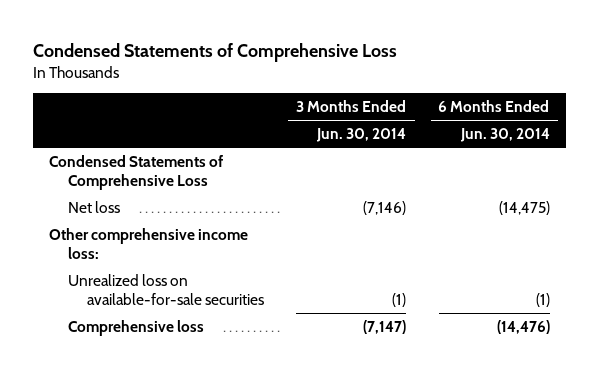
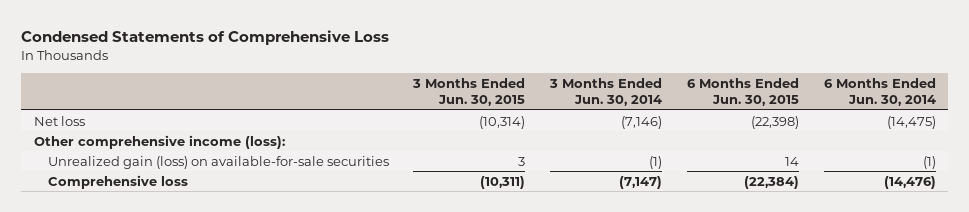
none -> [412,77,526,107] 3 Months Ended Jun. 30, 2015
none -> [686,77,799,107] 6 Months Ended Jun. 30, 2015
[49,154,224,190] Condensed Statements of Comprehensive Loss -> none
[49,227,249,259] Other comprehensive income loss: -> [33,134,285,149] Other comprehensive income (loss):
[68,273,265,305] Unrealized loss on available-for-sale securities -> [47,155,389,169] Unrealized gain (loss) on available-for-sale securities

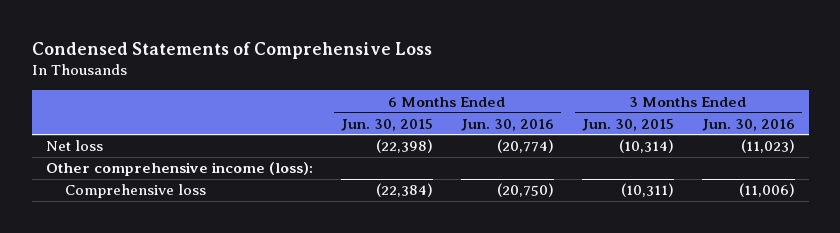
[549,77,663,107] 3 Months Ended Jun. 30, 2014 -> none
[823,77,936,107] 6 Months Ended Jun. 30, 2014 -> none
none -> [460,118,554,131] Jun. 30, 2016
none -> [701,118,795,131] Jun. 30, 2016
[47,155,389,169] Unrealized gain (loss) on available-for-sale securities -> none

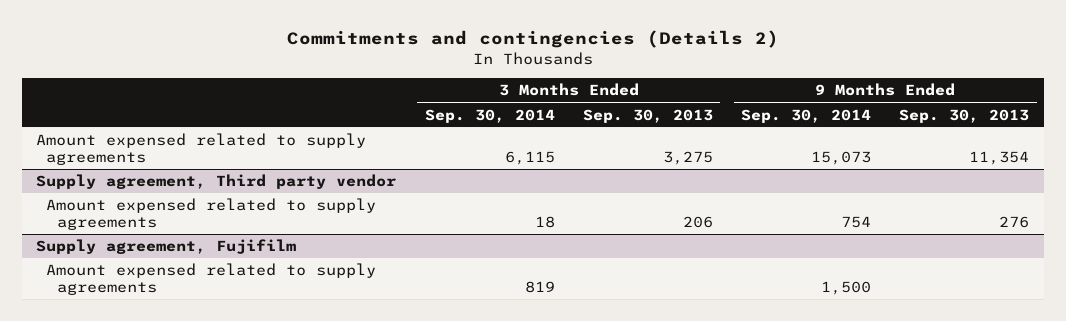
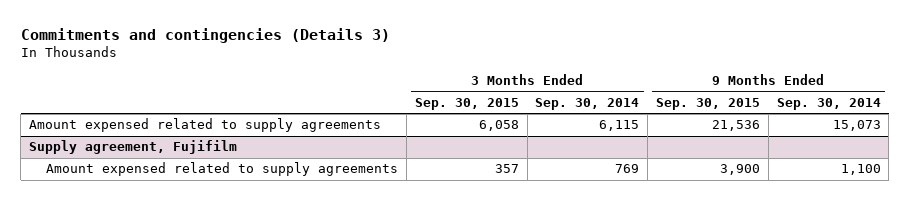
[286,30,779,49] Commitments and contingencies (Details 2) -> [20,28,390,44] Commitments and contingencies (Details 3)
[582,108,713,123] Sep. 30, 2013 -> none
[899,108,1030,123] Sep. 30, 2013 -> none
none -> [414,98,519,111] Sep. 30, 2015
none -> [656,98,761,111] Sep. 30, 2015
[36,174,397,190] Supply agreement, Third party vendor -> none
[46,198,377,231] Amount expensed related to supply agreements -> none
[524,281,555,294] 819 -> [615,164,640,174] 769
[821,281,872,296] 1,500 -> [840,164,881,176] 1,100

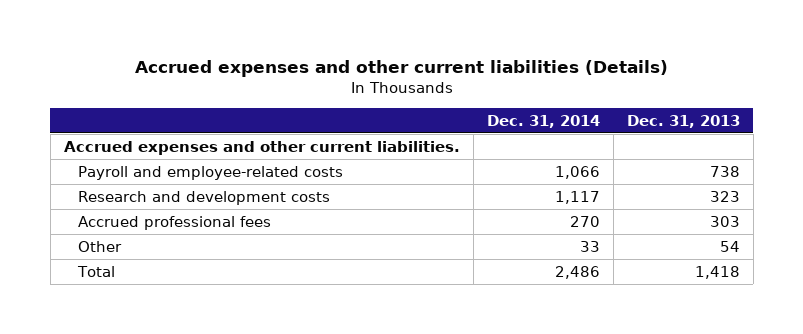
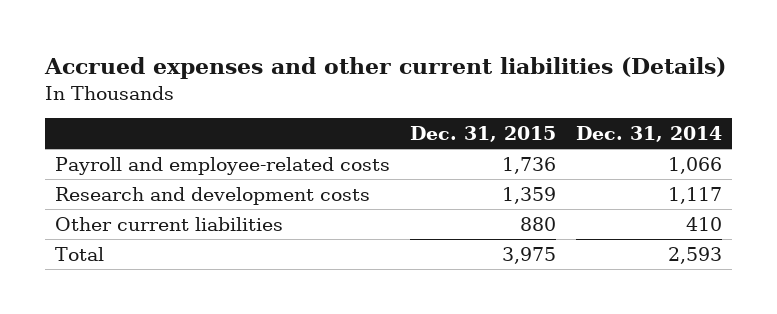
[626,114,740,128] Dec. 31, 2013 -> none
none -> [409,126,556,143] Dec. 31, 2015
[63,141,460,156] Accrued expenses and other current liabilities. -> none
[77,216,271,231] Accrued professional fees -> none
[77,241,122,253] Other -> [55,216,284,231] Other current liabilities
[579,241,600,253] 33 -> [685,216,722,231] 410
[554,266,600,280] 2,486 -> [667,246,722,264] 2,593

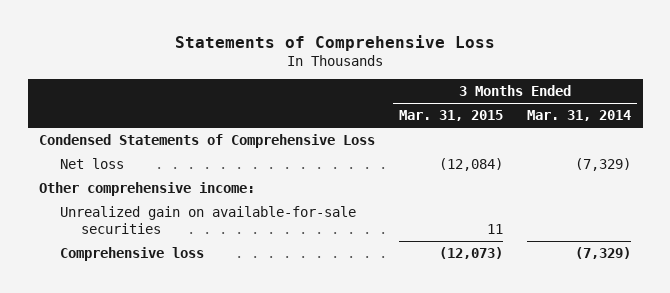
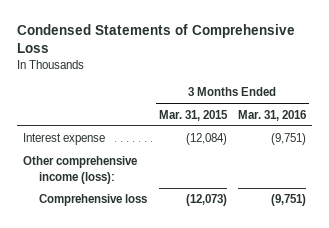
[175,35,496,52] Statements of Comprehensive Loss -> [16,23,295,54] Condensed Statements of Comprehensive Loss
[526,109,631,121] Mar. 31, 2014 -> none
none -> [238,109,307,121] Mar. 31, 2016
[39,133,376,148] Condensed Statements of Comprehensive Loss -> none
[59,205,356,234] Unrealized gain on available-for-sale securities -> none
[59,157,124,169] Net loss -> [22,133,105,146] Interest expense
[39,181,256,196] Other comprehensive income: -> [22,156,137,184] Other comprehensive income (loss):

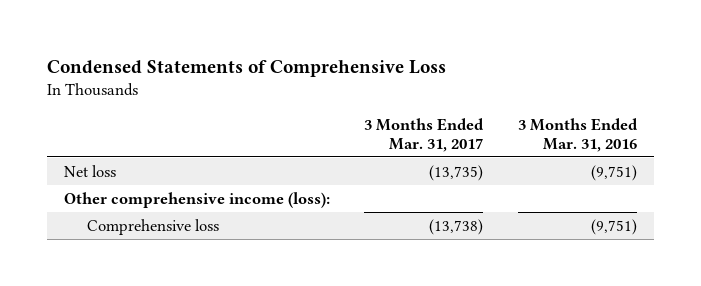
[158,109,228,121] Mar. 31, 2015 -> none
none -> [364,117,485,152] 3 Months Ended Mar. 31, 2017
[22,133,105,146] Interest expense -> [64,164,117,177] Net loss

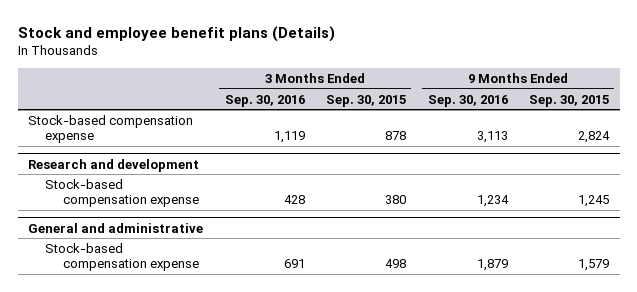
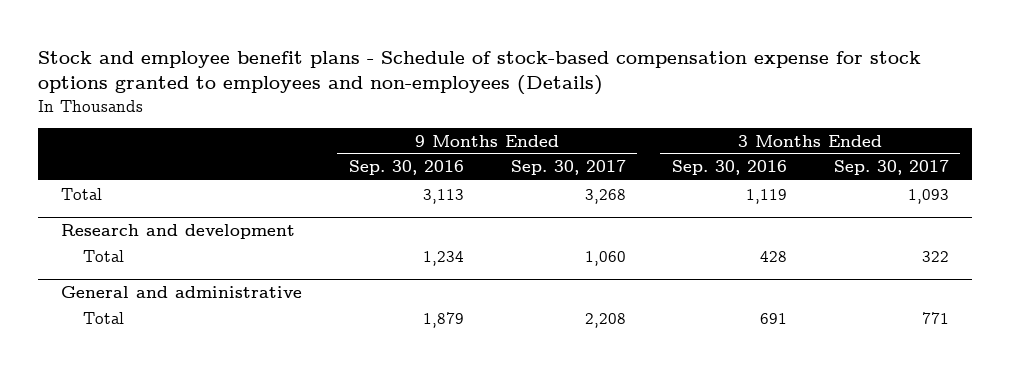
[17,25,335,42] Stock and employee benefit plans (Details) -> [37,50,921,96] Stock and employee benefit plans - Schedule of stock-based compensation expense for stock options granted to employees and non-employees (Details)
[326,94,407,107] Sep. 30, 2015 -> none
[528,94,609,107] Sep. 30, 2015 -> none
none -> [510,160,626,176] Sep. 30, 2017
none -> [833,160,949,176] Sep. 30, 2017
[28,114,194,144] Stock-based compensation expense -> [61,187,103,200] Total
[45,178,199,208] Stock-based compensation expense -> [83,249,125,262] Total
[45,242,199,272] Stock-based compensation expense -> [83,311,125,324] Total

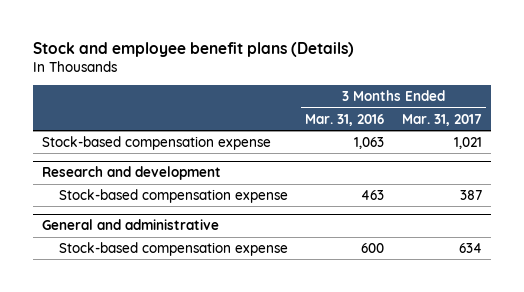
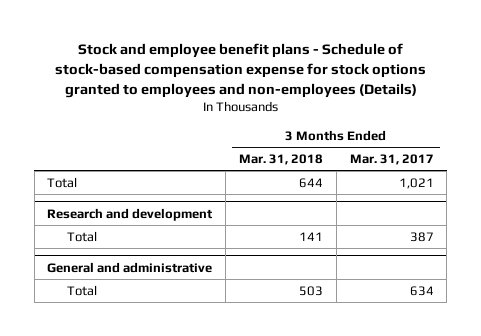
[33,42,355,58] Stock and employee benefit plans (Details) -> [54,43,426,98] Stock and employee benefit plans - Schedule of stock-based compensation expense for stock options granted to employees and non-employees (Details)
[305,113,385,126] Mar. 31, 2016 -> none
none -> [239,153,324,165] Mar. 31, 2018
[42,135,272,150] Stock-based compensation expense -> [47,176,78,188] Total
[59,188,289,203] Stock-based compensation expense -> [66,230,97,242] Total
[59,241,289,256] Stock-based compensation expense -> [66,284,97,296] Total

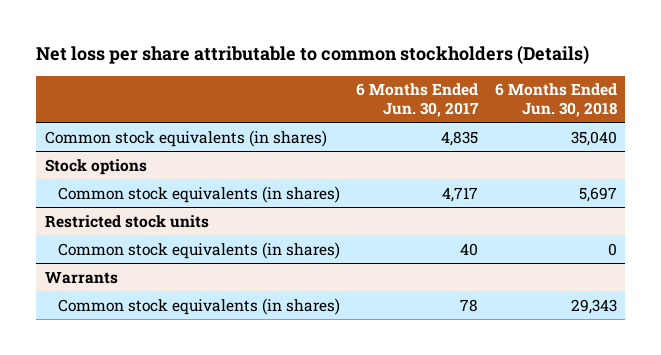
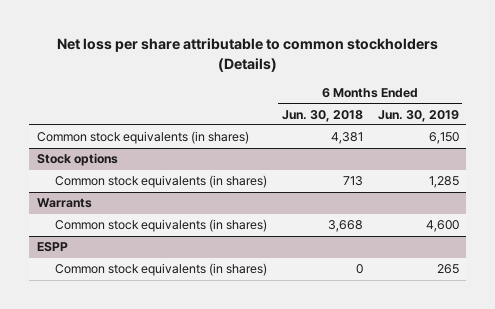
[356,83,480,118] 6 Months Ended Jun. 30, 2017 -> none
none -> [377,109,459,122] Jun. 30, 2019
[570,130,617,146] 35,040 -> [330,132,363,145] 4,381
[44,214,209,228] Restricted stock units -> none
[58,241,341,259] Common stock equivalents (in shares) -> none
[578,186,617,202] 5,697 -> [342,176,363,187] 713
[570,298,617,314] 29,343 -> [327,220,363,233] 3,668
none -> [36,242,68,253] ESPP
none -> [55,263,268,277] Common stock equivalents (in shares)

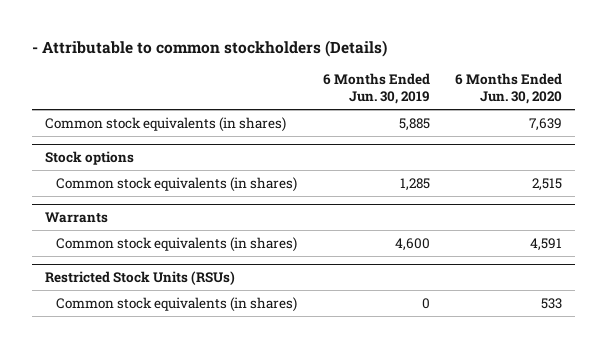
[56,37,438,72] Net loss per share attributable to common stockholders (Details) -> [32,40,388,58] - Attributable to common stockholders (Details)
[281,109,363,122] Jun. 30, 2018 -> none
none -> [455,73,563,105] 6 Months Ended Jun. 30, 2020
[428,132,459,145] 6,150 -> [398,117,430,131] 5,885
[36,242,68,253] ESPP -> none
none -> [44,271,235,286] Restricted Stock Units (RSUs)
[436,264,459,275] 265 -> [421,297,430,309] 0

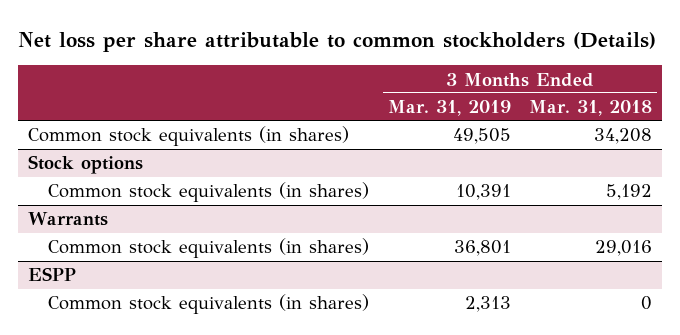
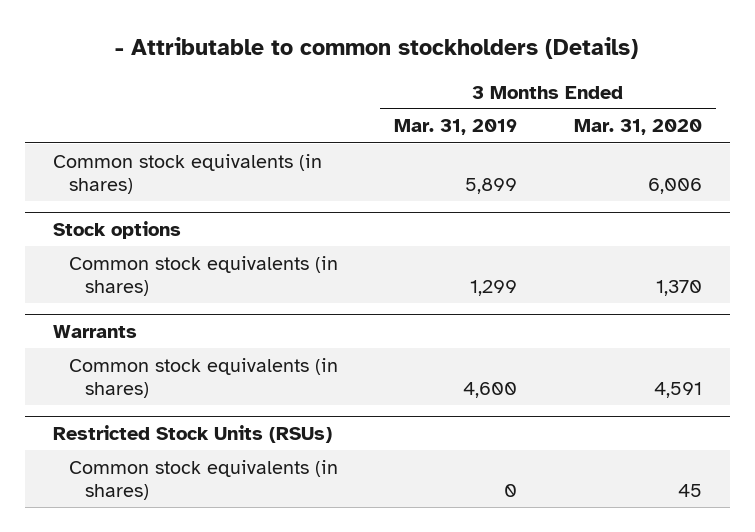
[18,32,657,53] Net loss per share attributable to common stockholders (Details) -> [115,37,639,60] - Attributable to common stockholders (Details)
[529,100,653,117] Mar. 31, 2018 -> none
none -> [573,119,702,136] Mar. 31, 2020
[452,128,511,145] 49,505 -> [465,177,518,194] 5,899
[455,184,511,201] 10,391 -> [470,279,518,296] 1,299
[27,267,76,282] ESPP -> none
[453,240,511,257] 36,801 -> [463,381,518,398] 4,600
none -> [52,425,332,444] Restricted Stock Units (RSUs)
[464,296,511,313] 2,313 -> [504,483,518,497] 0

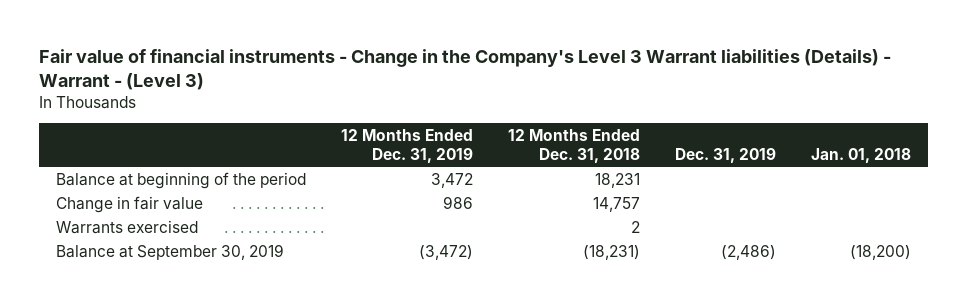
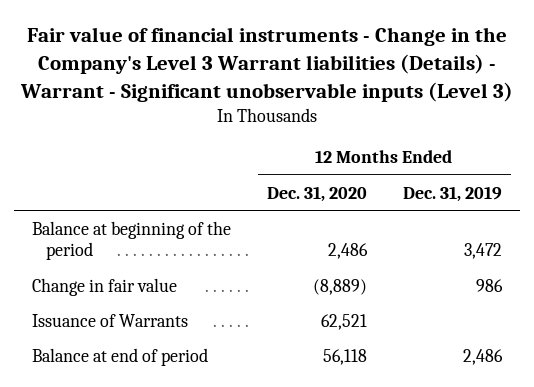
[38,48,891,90] Fair value of financial instruments - Change in the Company's Level 3 Warrant liabilities (Details) - Warrant - (Level 3) -> [20,27,514,102] Fair value of financial instruments - Change in the Company's Level 3 Warrant liabilities (Details) - Warrant - Significant unobservable inputs (Level 3)
[507,128,640,163] 12 Months Ended Dec. 31, 2018 -> none
[674,147,776,163] Dec. 31, 2019 -> none
[810,147,911,163] Jan. 01, 2018 -> none
none -> [267,185,368,202] Dec. 31, 2020
[56,219,199,234] Warrants exercised -> none
none -> [32,313,189,327] Issuance of Warrants
[56,243,285,260] Balance at September 30, 2019 -> [32,347,209,366] Balance at end of period
[419,244,474,260] (3,472) -> [462,348,503,365] 2,486

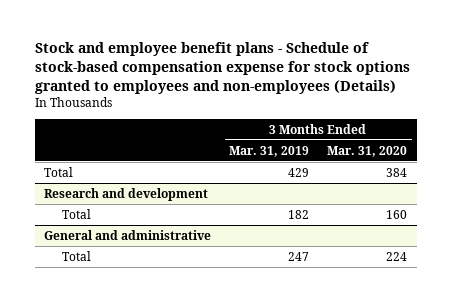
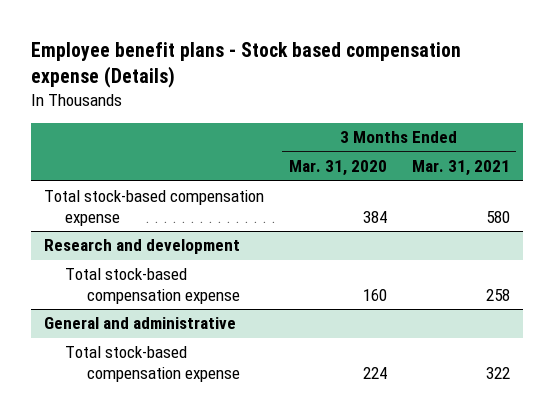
[34,42,410,94] Stock and employee benefit plans - Schedule of stock-based compensation expense for stock options granted to employees and non-employees (Details) -> [30,42,461,89] Employee benefit plans - Stock based compensation expense (Details)
[229,145,310,157] Mar. 31, 2019 -> none
none -> [412,160,511,177] Mar. 31, 2021
[43,166,73,177] Total -> [43,190,264,226] Total stock-based compensation expense
[61,208,91,219] Total -> [65,268,240,304] Total stock-based compensation expense
[61,250,91,261] Total -> [65,346,240,382] Total stock-based compensation expense

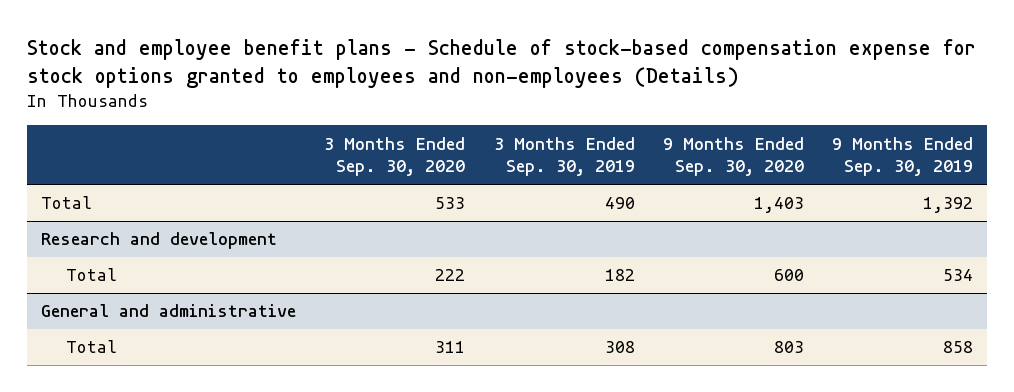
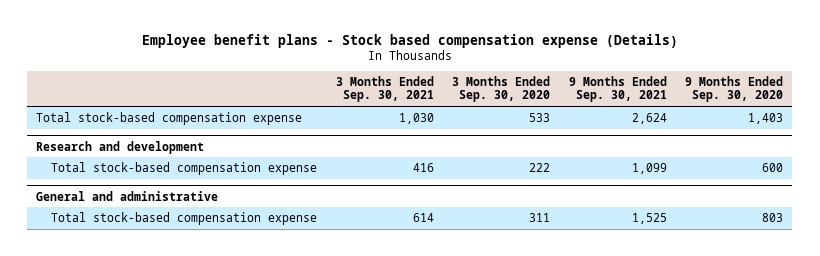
[27,39,977,89] Stock and employee benefit plans - Schedule of stock-based compensation expense for stock options granted to employees and non-employees (Details) -> [141,33,678,48] Employee benefit plans - Stock based compensation expense (Details)
[493,136,635,177] 3 Months Ended Sep. 30, 2019 -> none
[831,136,973,177] 9 Months Ended Sep. 30, 2019 -> none
none -> [335,76,434,103] 3 Months Ended Sep. 30, 2021
none -> [568,76,667,103] 9 Months Ended Sep. 30, 2021
[41,196,93,210] Total -> [36,112,303,126] Total stock-based compensation expense
[65,268,117,282] Total -> [51,162,318,176] Total stock-based compensation expense
[65,340,117,354] Total -> [51,212,318,226] Total stock-based compensation expense

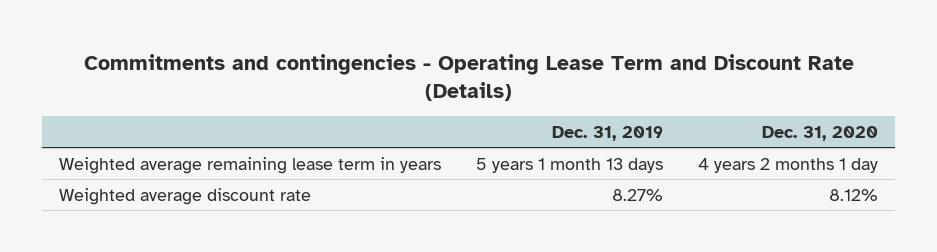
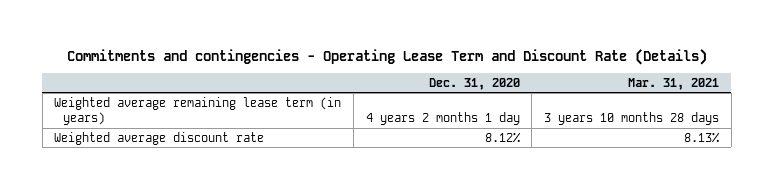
[552,125,664,141] Dec. 31, 2019 -> none
none -> [628,78,720,91] Mar. 31, 2021
[59,156,442,174] Weighted average remaining lease term in years -> [54,96,342,126] Weighted average remaining lease term (in years)

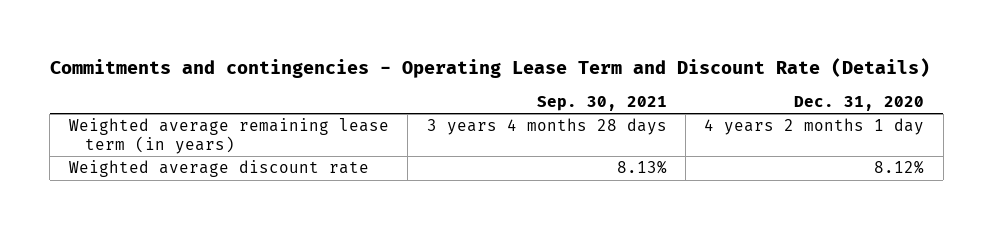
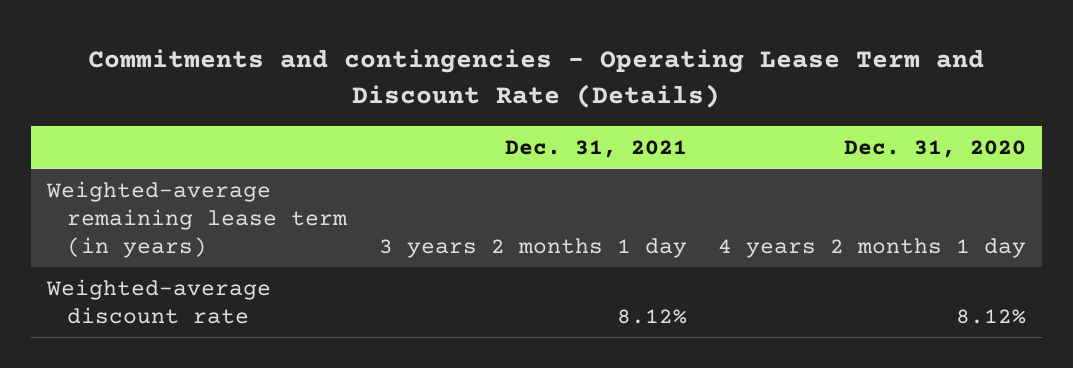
[536,95,667,111] Sep. 30, 2021 -> none
none -> [504,139,687,158] Dec. 31, 2021
[68,118,389,154] Weighted average remaining lease term (in years) -> [45,180,349,258] Weighted-average remaining lease term (in years)
[68,160,369,178] Weighted average discount rate -> [45,278,271,324] Weighted-average discount rate

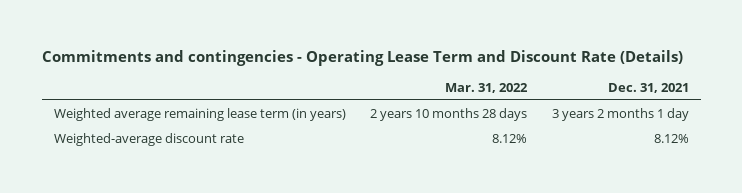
[843,139,1026,158] Dec. 31, 2020 -> none
none -> [445,82,529,93] Mar. 31, 2022
[45,180,349,258] Weighted-average remaining lease term (in years) -> [53,108,346,122] Weighted average remaining lease term (in years)

